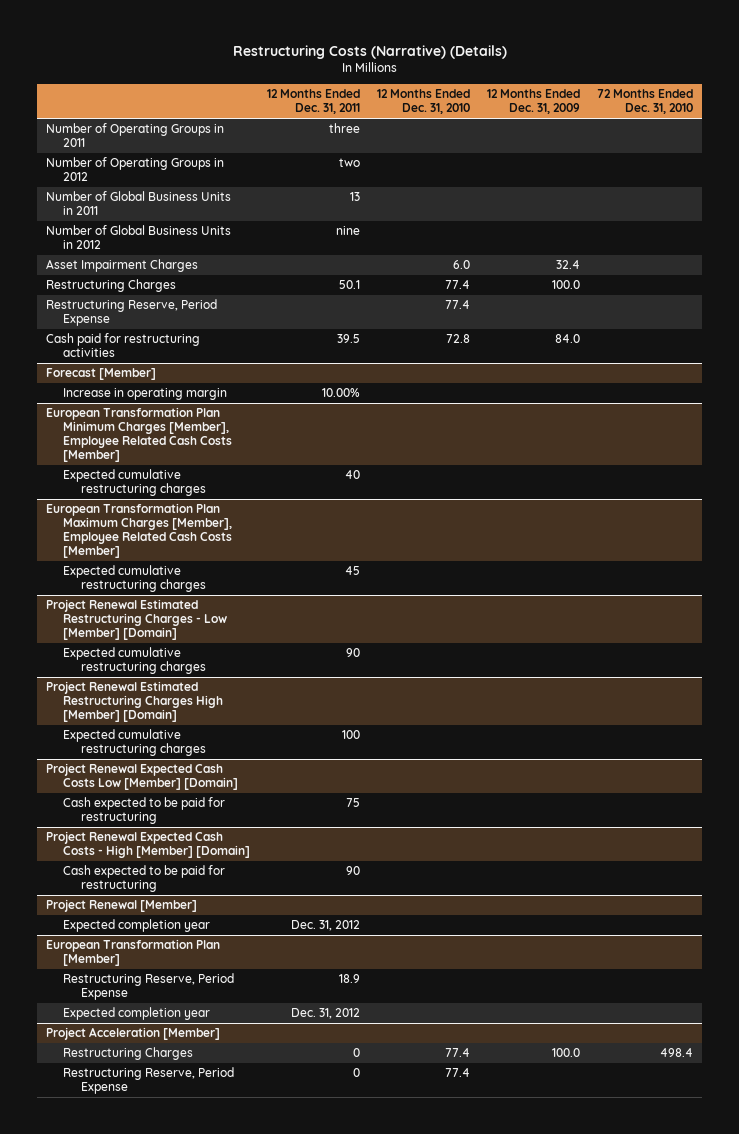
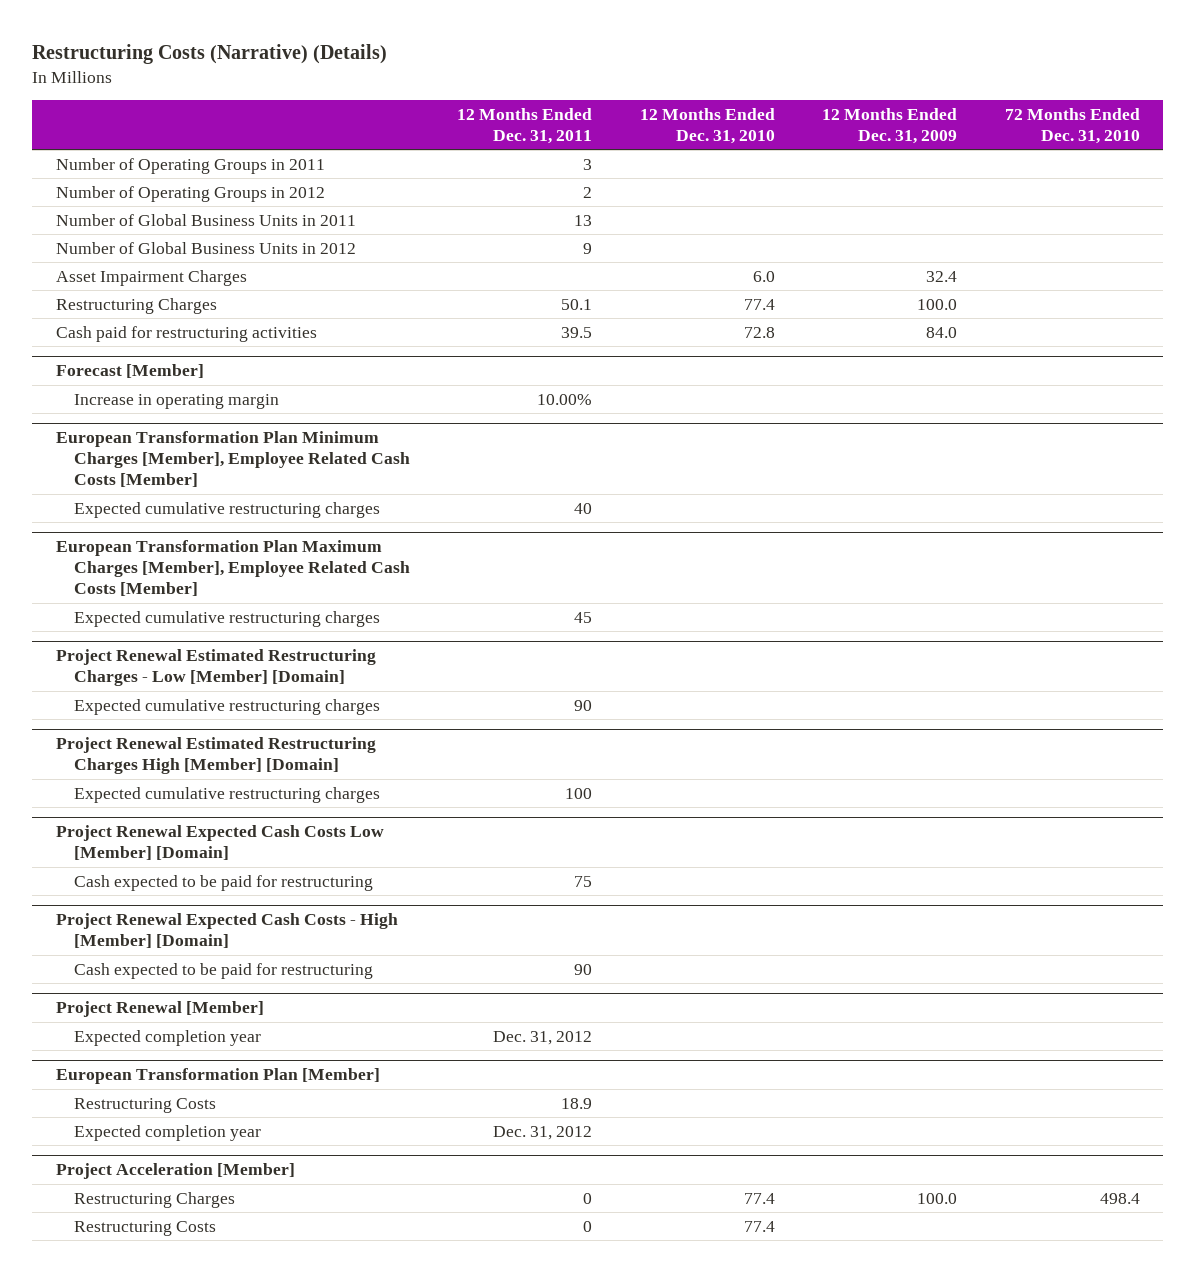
[329,123,361,134] three -> [583,158,593,170] 3
[339,158,361,168] two -> [583,186,593,198] 2
[336,226,361,236] nine -> [583,242,593,254] 9
[45,299,217,327] Restructuring Reserve, Period Expense -> none
[63,973,235,1001] Restructuring Reserve, Period Expense -> [73,1097,216,1113] Restructuring Costs
[63,1067,235,1095] Restructuring Reserve, Period Expense -> [73,1220,216,1236] Restructuring Costs

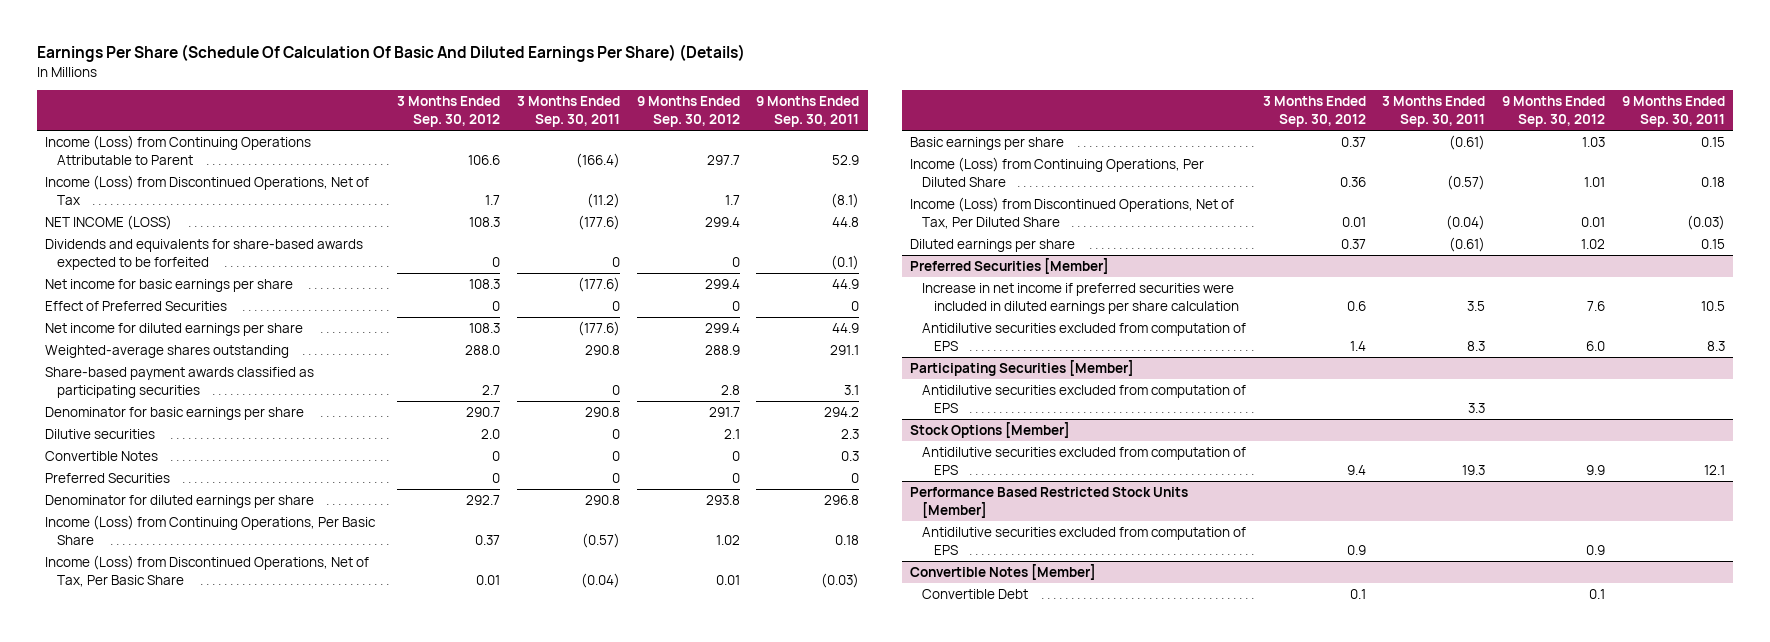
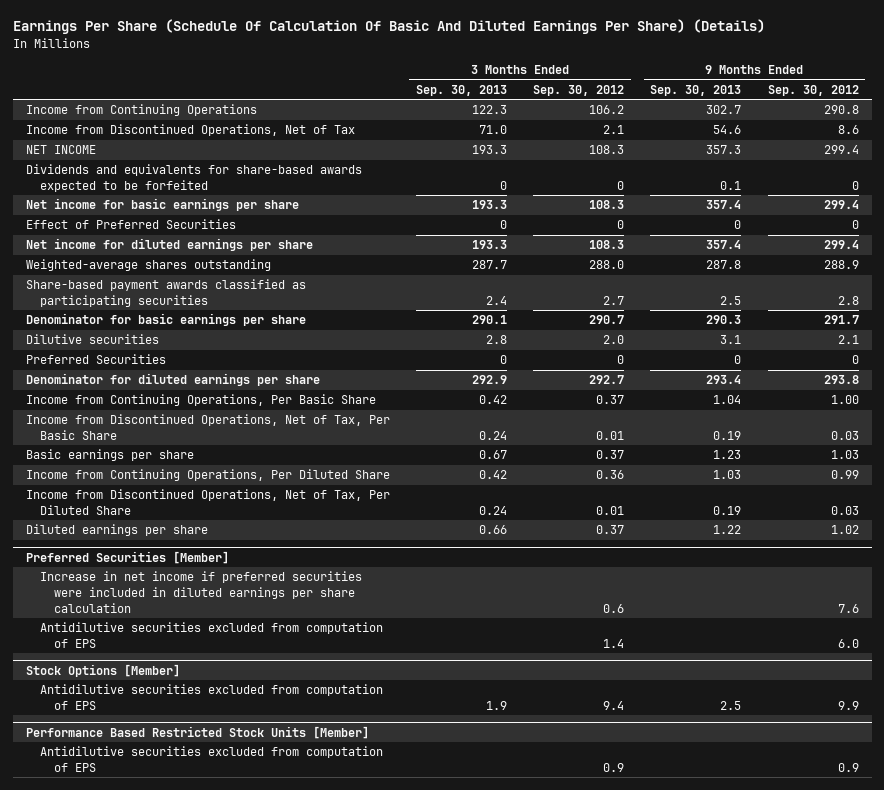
[517,96,621,128] 3 Months Ended Sep. 30, 2011 -> none
[756,96,860,128] 9 Months Ended Sep. 30, 2011 -> none
none -> [415,85,507,97] Sep. 30, 2013
none -> [650,85,742,97] Sep. 30, 2013
[45,135,312,165] Income (Loss) from Continuing Operations Attributable to Parent -> [25,104,257,117] Income from Continuing Operations
[468,154,501,165] 106.6 -> [589,105,625,115] 106.2
[706,154,740,165] 297.7 -> [823,105,859,115] 290.8
[45,175,370,205] Income (Loss) from Discontinued Operations, Net of Tax -> [25,124,355,137] Income from Discontinued Operations, Net of Tax
[485,194,501,205] 1.7 -> [603,125,625,135] 2.1
[724,194,740,205] 1.7 -> [837,125,859,135] 8.6
[45,215,173,231] NET INCOME (LOSS) -> [25,145,96,155] NET INCOME
[45,451,159,462] Convertible Notes -> none
[45,515,377,545] Income (Loss) from Continuing Operations, Per Basic Share -> [25,394,376,407] Income from Continuing Operations, Per Basic Share
[715,534,740,545] 1.02 -> [830,395,859,405] 1.00
[45,555,370,587] Income (Loss) from Discontinued Operations, Net of Tax, Per Basic Share -> [25,414,390,440] Income from Discontinued Operations, Net of Tax, Per Basic Share
[715,574,740,585] 0.01 -> [830,430,859,440] 0.03
[910,157,1205,187] Income (Loss) from Continuing Operations, Per Diluted Share -> [25,469,390,482] Income from Continuing Operations, Per Diluted Share
[1583,176,1605,187] 1.01 -> [830,470,859,480] 0.99
[910,197,1235,229] Income (Loss) from Discontinued Operations, Net of Tax, Per Diluted Share -> [25,489,390,515] Income from Discontinued Operations, Net of Tax, Per Diluted Share
[1580,216,1605,227] 0.01 -> [830,505,859,515] 0.03
[910,360,1135,377] Participating Securities [Member] -> none
[921,385,1246,413] Antidilutive securities excluded from computation of EPS -> none
[910,564,1097,581] Convertible Notes [Member] -> none
[921,589,1028,600] Convertible Debt -> none

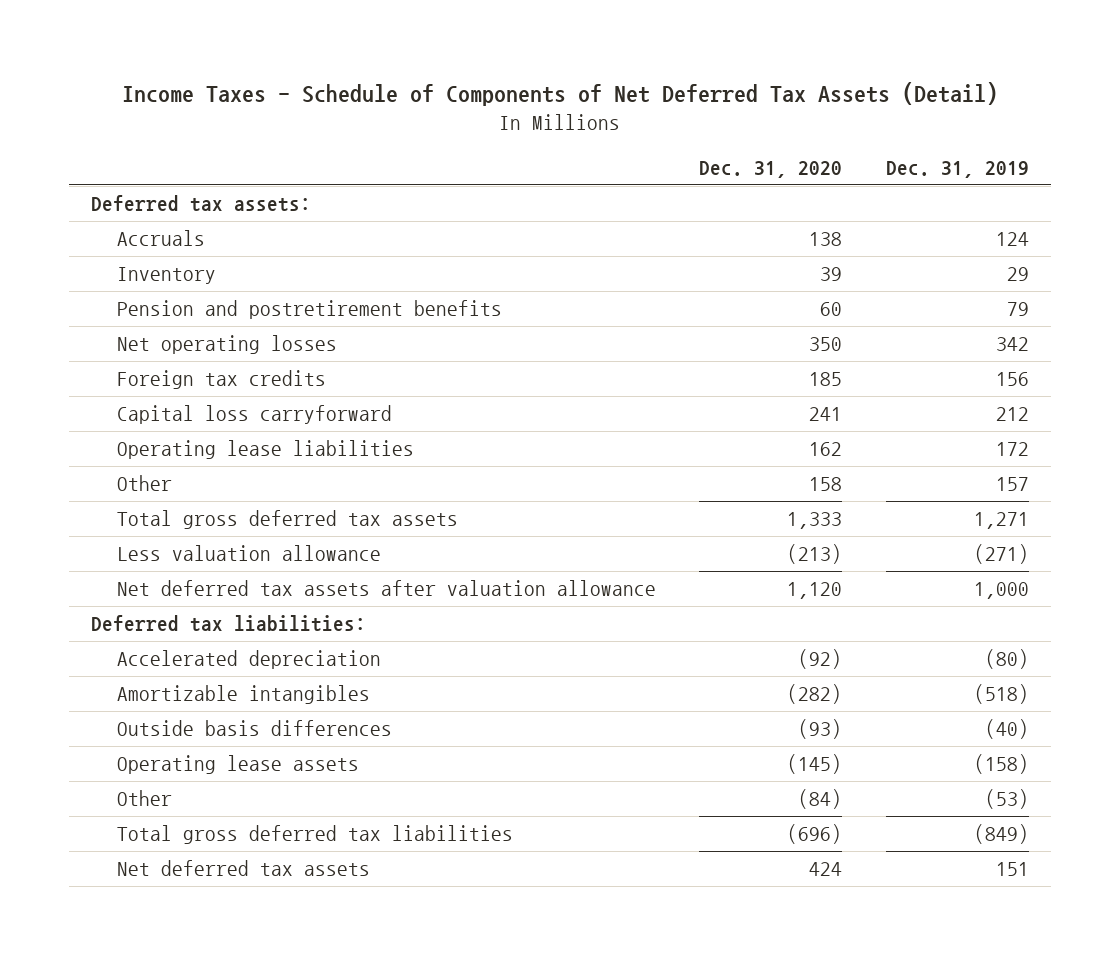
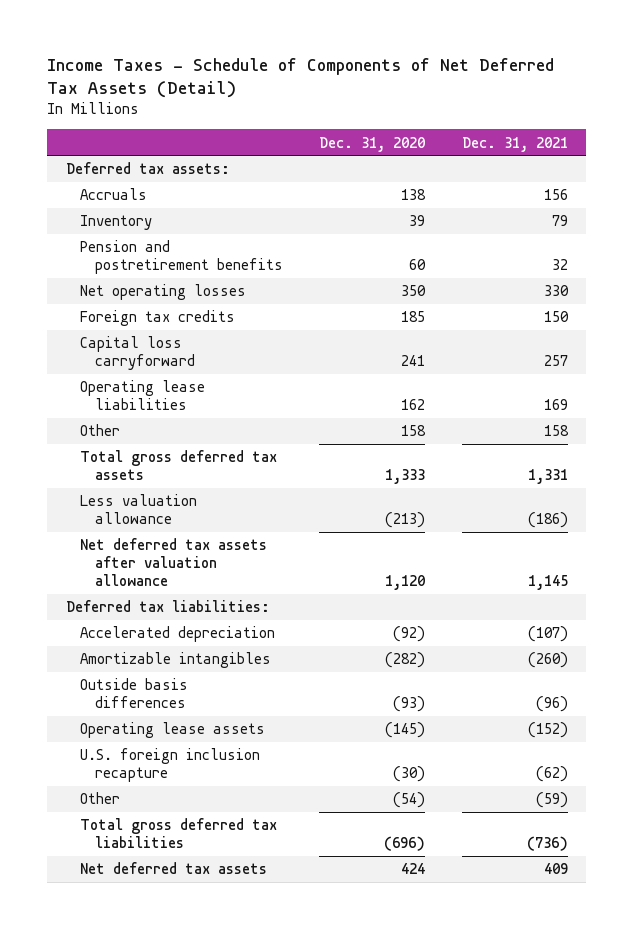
[886,160,1030,178] Dec. 31, 2019 -> none
none -> [461,136,568,152] Dec. 31, 2021
none -> [80,748,261,783] U.S. foreign inclusion recapture
[798,789,843,810] (84) -> [393,792,426,809] (54)

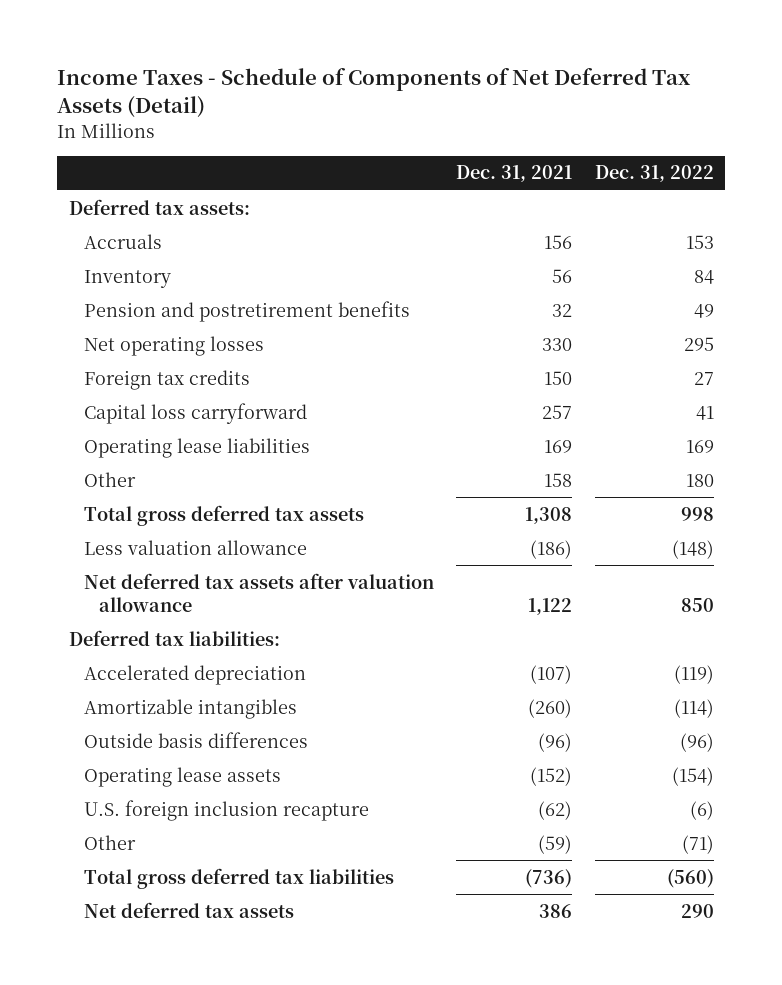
[319,136,426,152] Dec. 31, 2020 -> none
none -> [594,165,714,183] Dec. 31, 2022
[551,215,568,227] 79 -> [552,268,573,283] 56
[527,469,568,485] 1,331 -> [525,506,573,524] 1,308
[527,575,568,591] 1,145 -> [528,597,573,615] 1,122
[543,863,568,875] 409 -> [539,903,573,918] 386

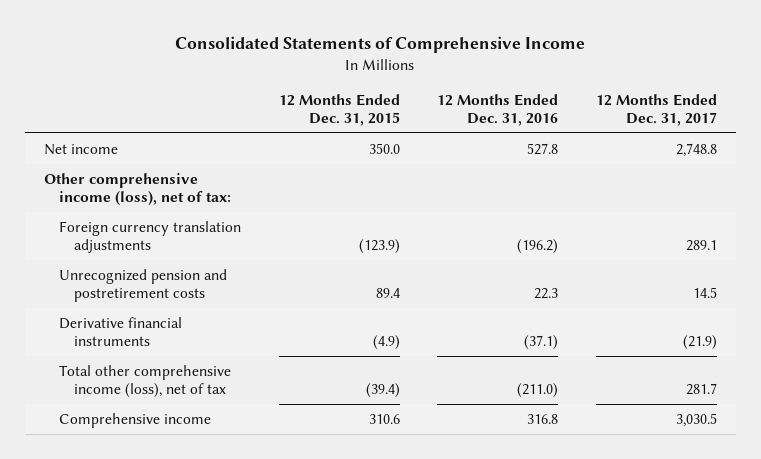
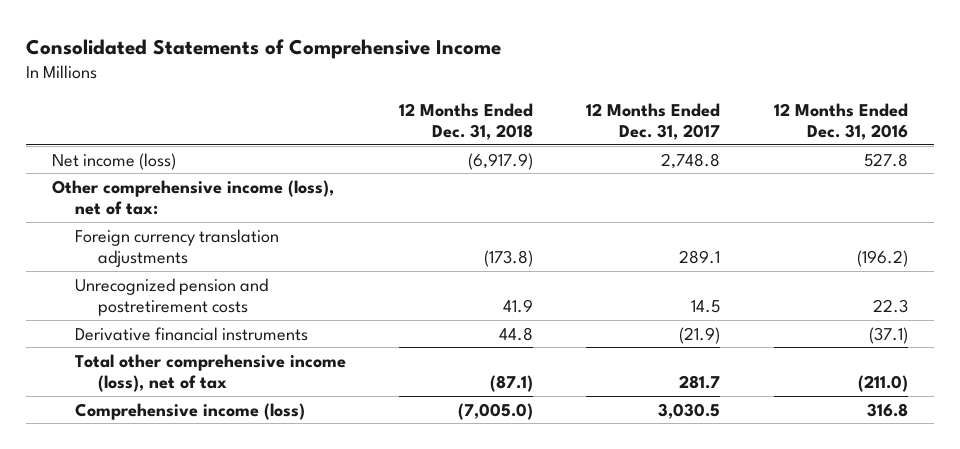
[278,93,400,127] 12 Months Ended Dec. 31, 2015 -> none
none -> [399,102,534,141] 12 Months Ended Dec. 31, 2018
[43,143,118,155] Net income -> [52,152,177,170] Net income (loss)
[59,412,212,428] Comprehensive income -> [75,402,306,420] Comprehensive income (loss)

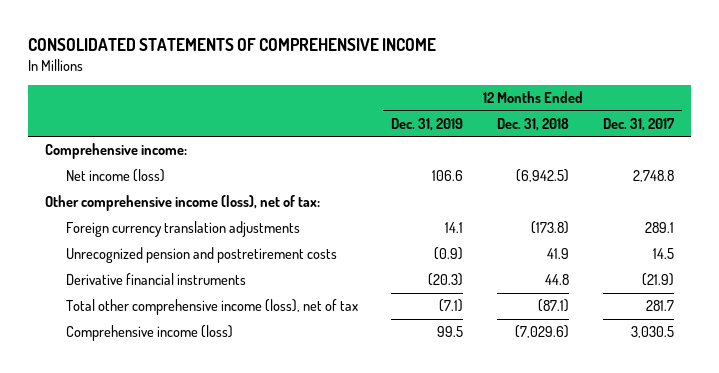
[25,38,501,59] Consolidated Statements of Comprehensive Income -> [28,37,437,51] CONSOLIDATED STATEMENTS OF COMPREHENSIVE INCOME
[773,102,908,141] 12 Months Ended Dec. 31, 2016 -> none
none -> [391,117,464,131] Dec. 31, 2019
none -> [45,143,188,160] Comprehensive income:
[468,152,534,170] (6,917.9) -> [516,169,570,183] (6,942.5)
[458,402,534,420] (7,005.0) -> [515,325,570,339] (7,029.6)

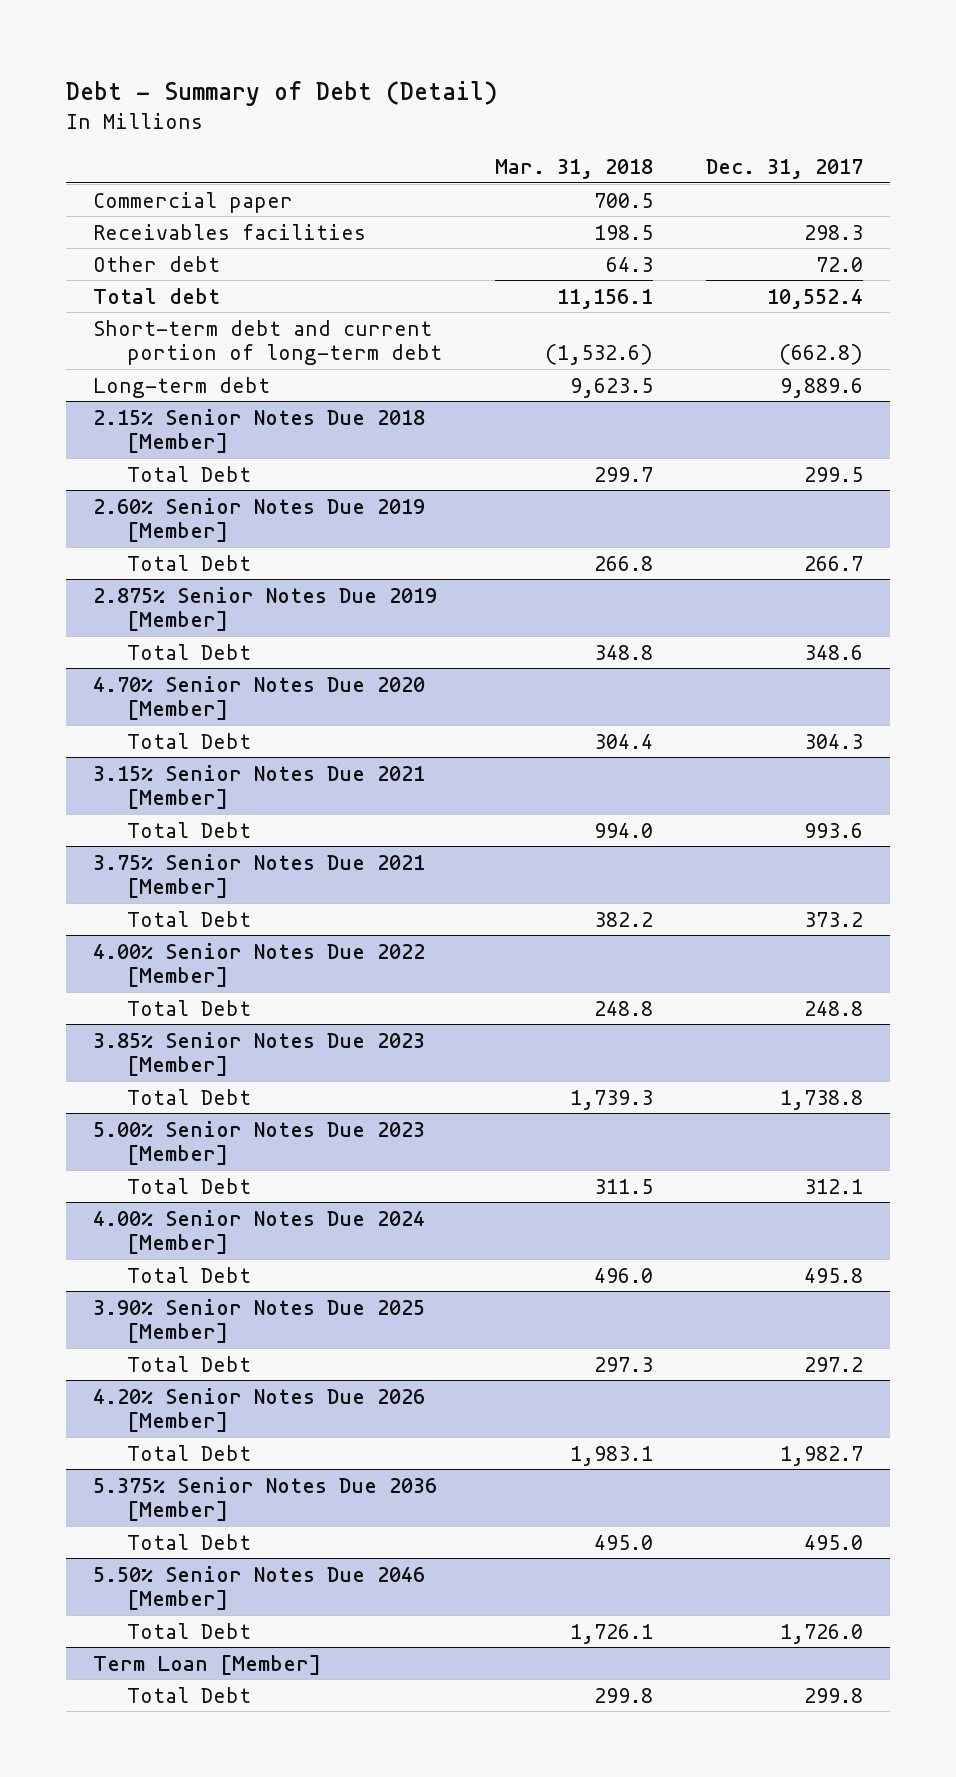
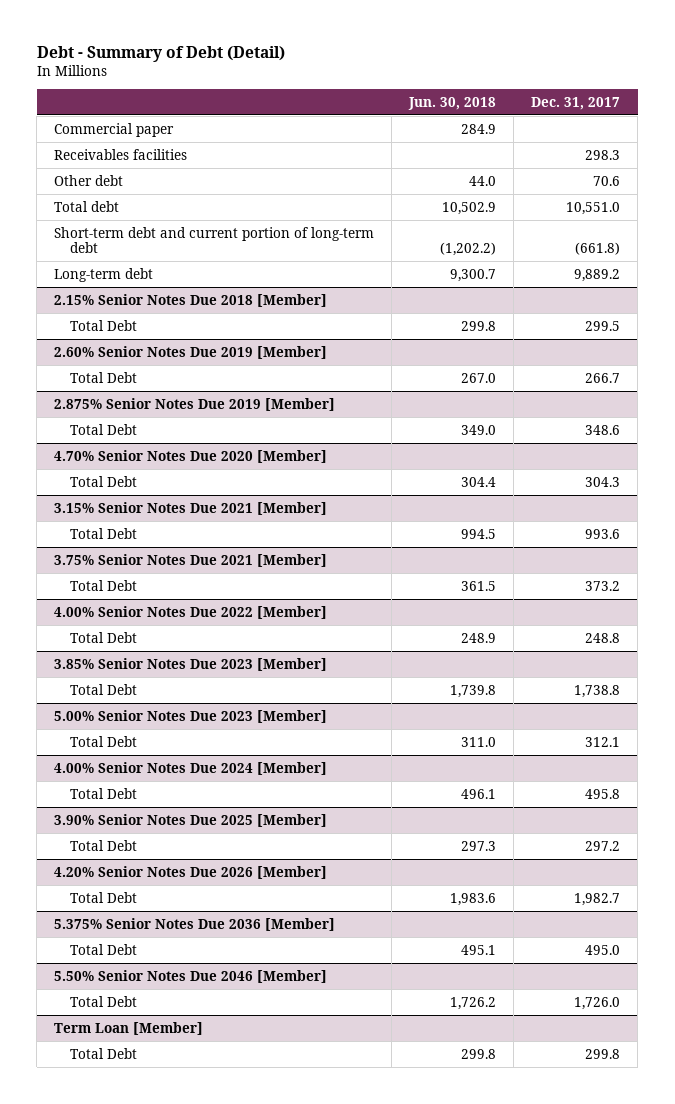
[495,158,654,179] Mar. 31, 2018 -> none
none -> [408,96,497,110] Jun. 30, 2018
[816,256,864,272] 72.0 -> [593,175,621,186] 70.6
[767,288,864,309] 10,552.4 -> [566,201,621,215] 10,551.0
[779,344,864,366] (662.8) -> [575,242,621,256] (661.8)
[780,377,864,398] 9,889.6 -> [574,268,621,282] 9,889.2

